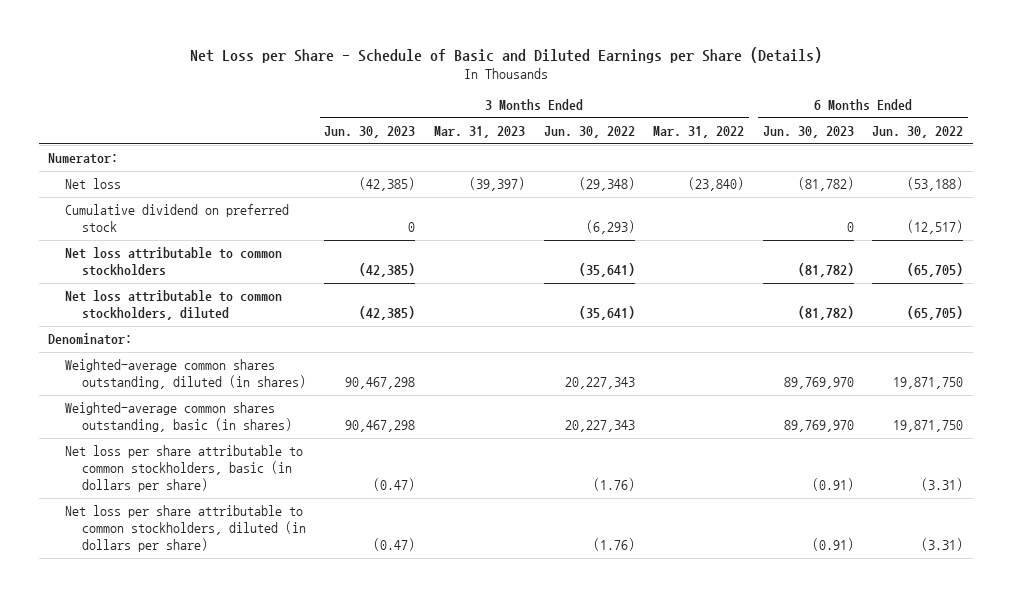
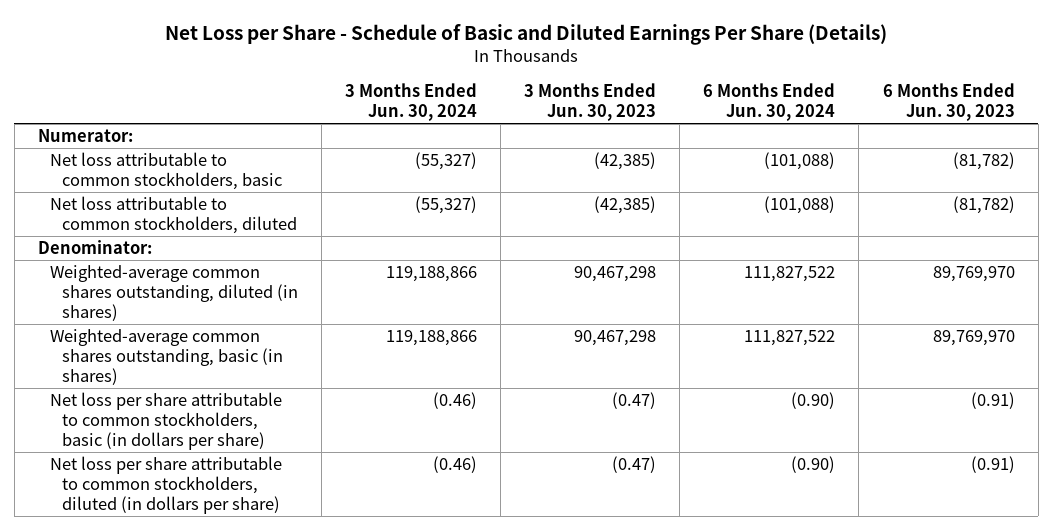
[189,46,822,63] Net Loss per Share - Schedule of Basic and Diluted Earnings per Share (Details) -> [165,24,888,46] Net Loss per Share - Schedule of Basic and Diluted Earnings Per Share (Details)
[434,125,526,138] Mar. 31, 2023 -> none
[543,125,635,138] Jun. 30, 2022 -> none
[653,125,745,138] Mar. 31, 2022 -> none
[872,125,964,138] Jun. 30, 2022 -> none
none -> [344,83,477,122] 3 Months Ended Jun. 30, 2024
none -> [703,83,836,122] 6 Months Ended Jun. 30, 2024
[64,178,121,190] Net loss -> none
[64,204,289,233] Cumulative dividend on preferred stock -> none
[64,247,282,277] Net loss attributable to common stockholders -> [49,152,282,191] Net loss attributable to common stockholders, basic

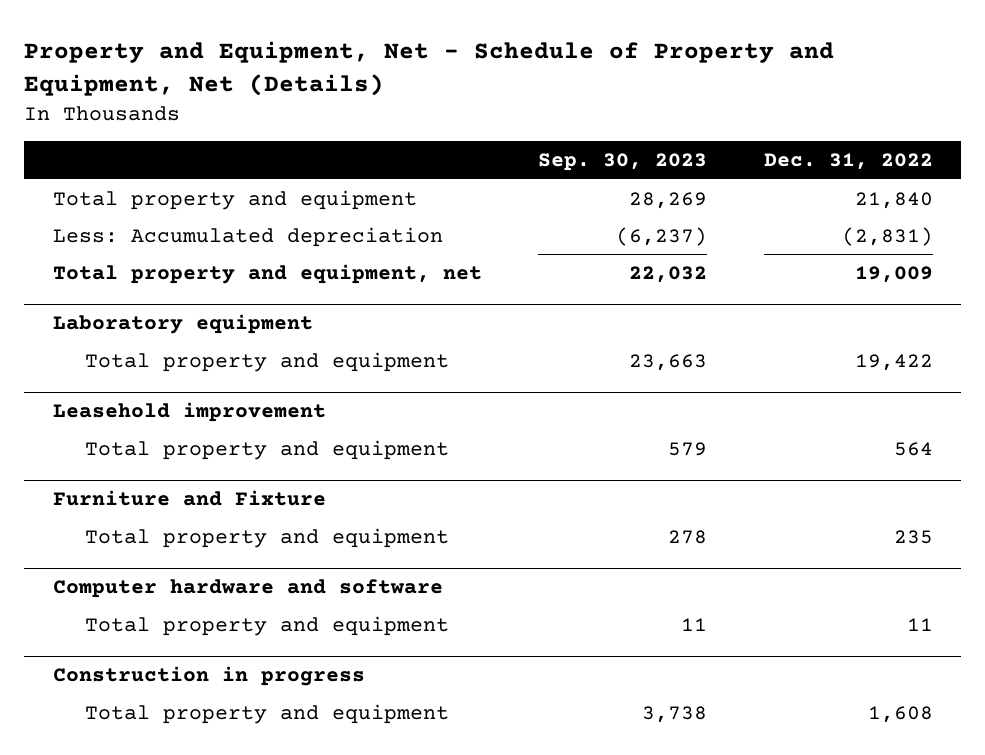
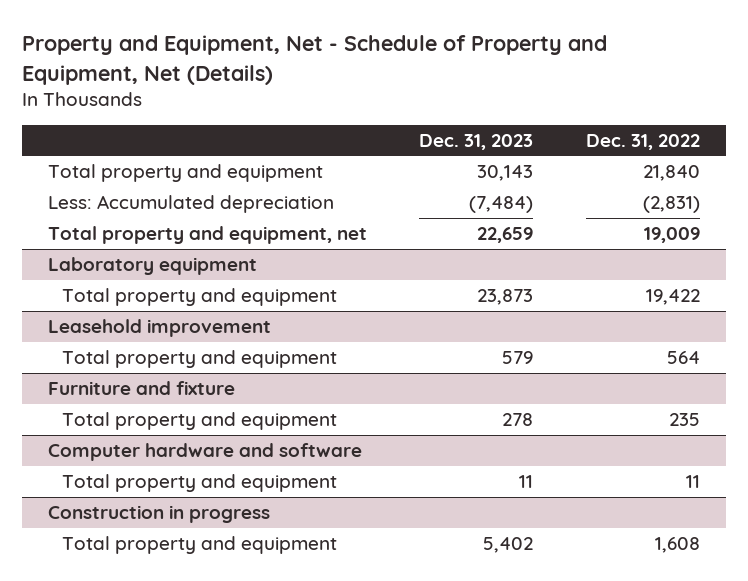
[538,153,708,172] Sep. 30, 2023 -> none
none -> [419,133,534,150] Dec. 31, 2023
[52,490,326,507] Furniture and Fixture -> [48,380,236,395] Furniture and fixture

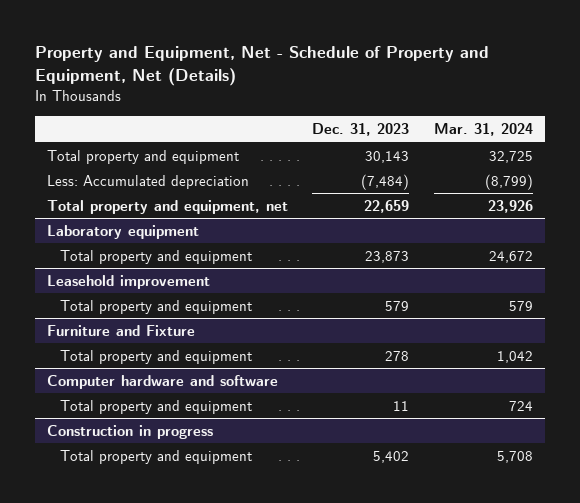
[585,133,700,150] Dec. 31, 2022 -> none
none -> [433,123,533,137] Mar. 31, 2024
[48,380,236,395] Furniture and fixture -> [47,324,196,336] Furniture and Fixture

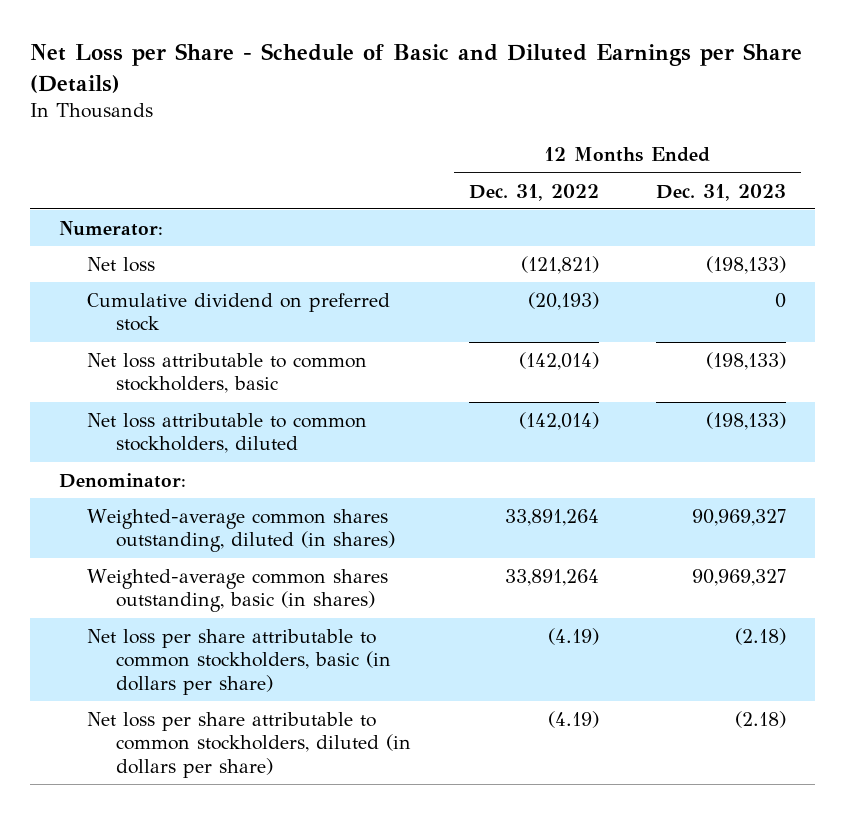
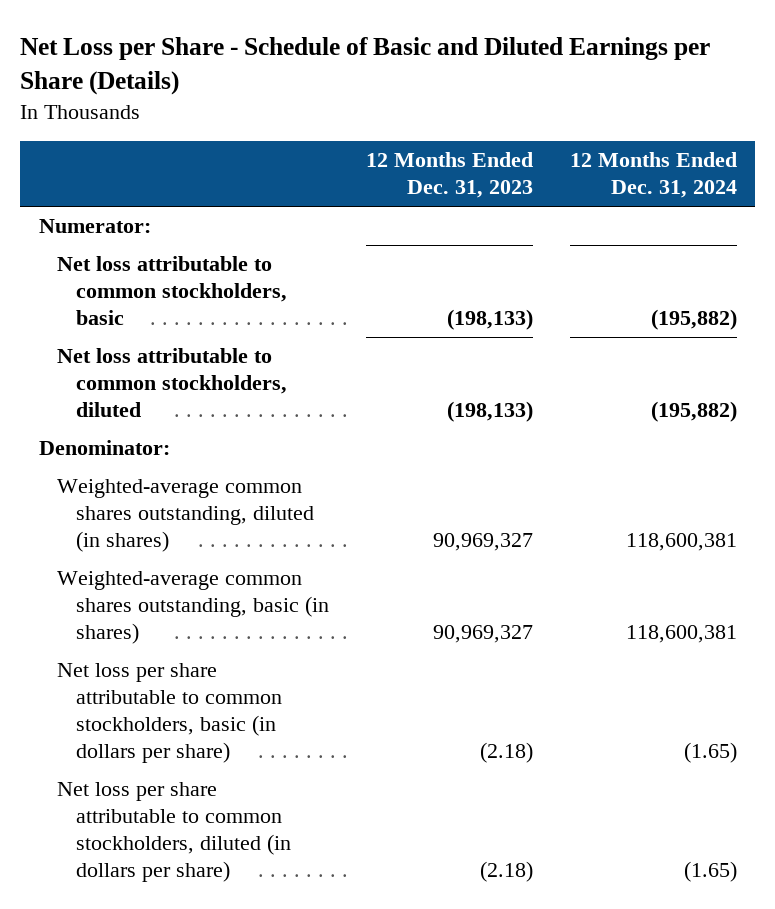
[468,183,599,201] Dec. 31, 2022 -> none
none -> [569,152,737,199] 12 Months Ended Dec. 31, 2024
[87,256,156,272] Net loss -> none
[87,292,391,332] Cumulative dividend on preferred stock -> none

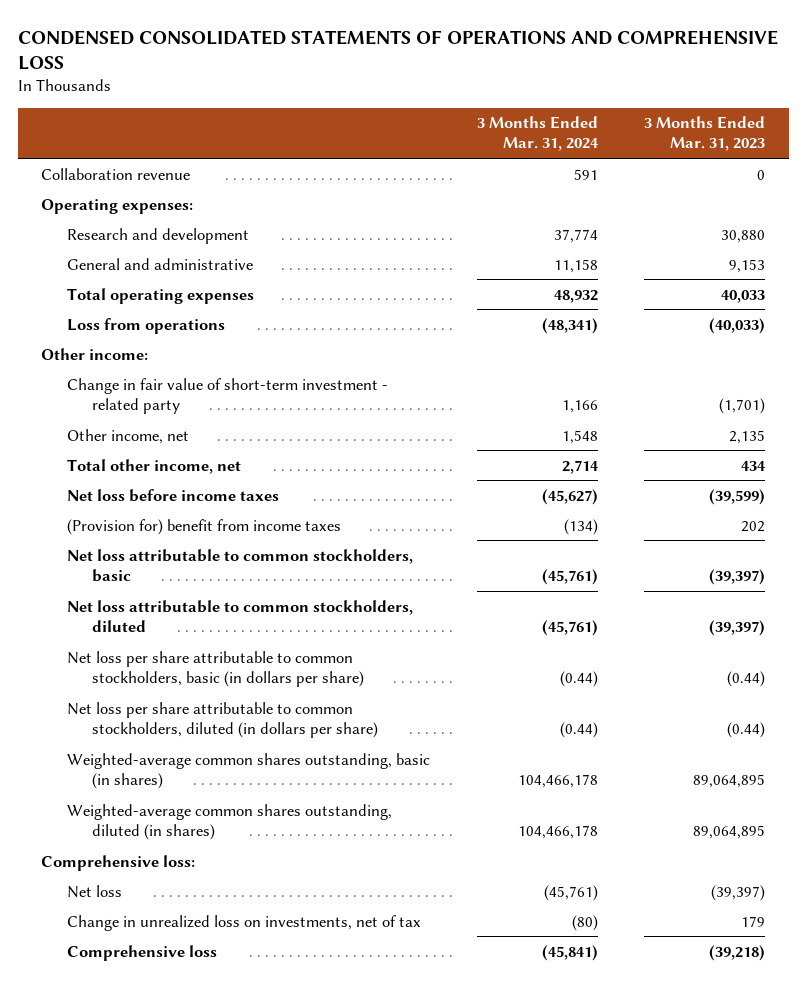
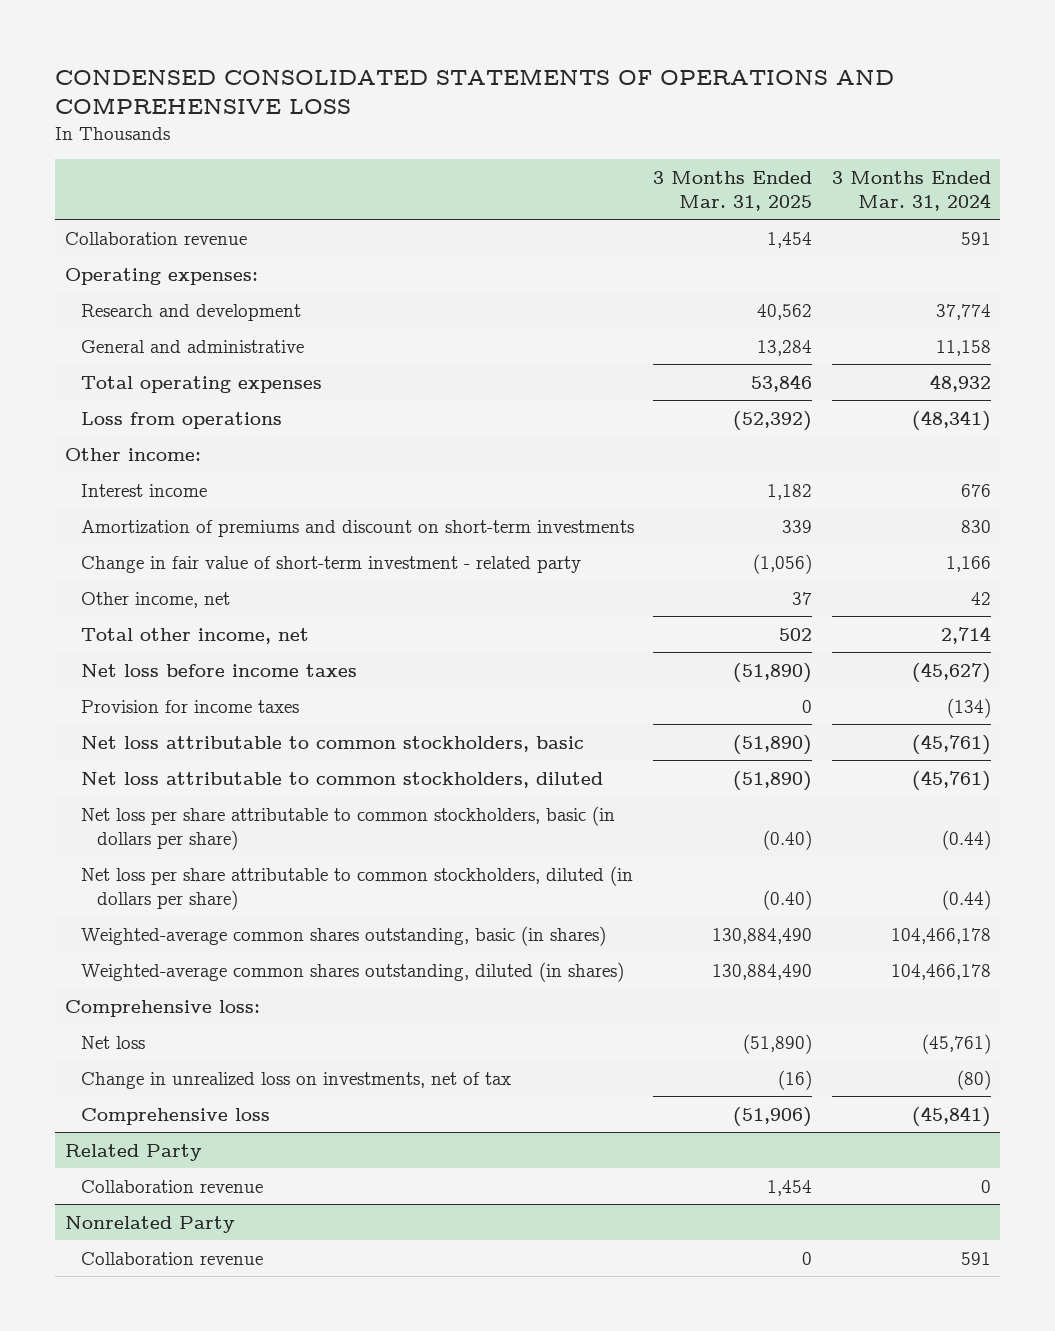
[644,116,766,152] 3 Months Ended Mar. 31, 2023 -> none
none -> [653,170,813,212] 3 Months Ended Mar. 31, 2025
none -> [80,483,207,497] Interest income
none -> [80,519,634,537] Amortization of premiums and discount on short-term investments
[561,429,598,444] 1,548 -> [970,591,991,605] 42
[66,518,341,535] (Provision for) benefit from income taxes -> [80,699,299,713] Provision for income taxes
none -> [64,1143,202,1161] Related Party
none -> [80,1179,263,1193] Collaboration revenue
none -> [64,1215,235,1233] Nonrelated Party
none -> [80,1251,263,1265] Collaboration revenue

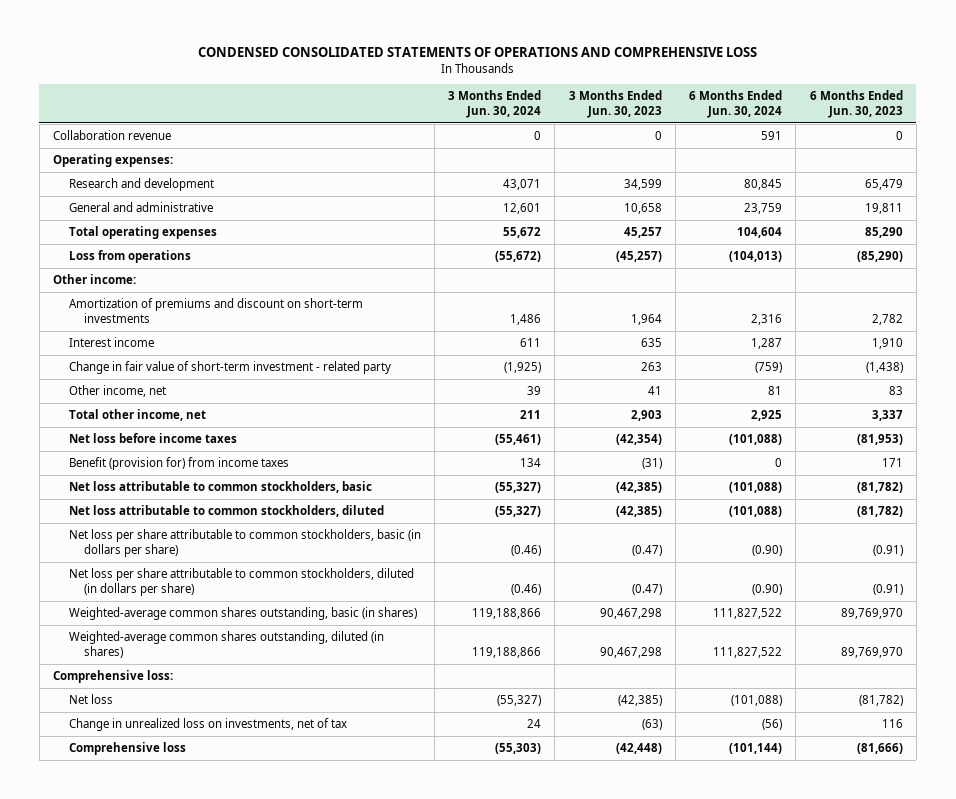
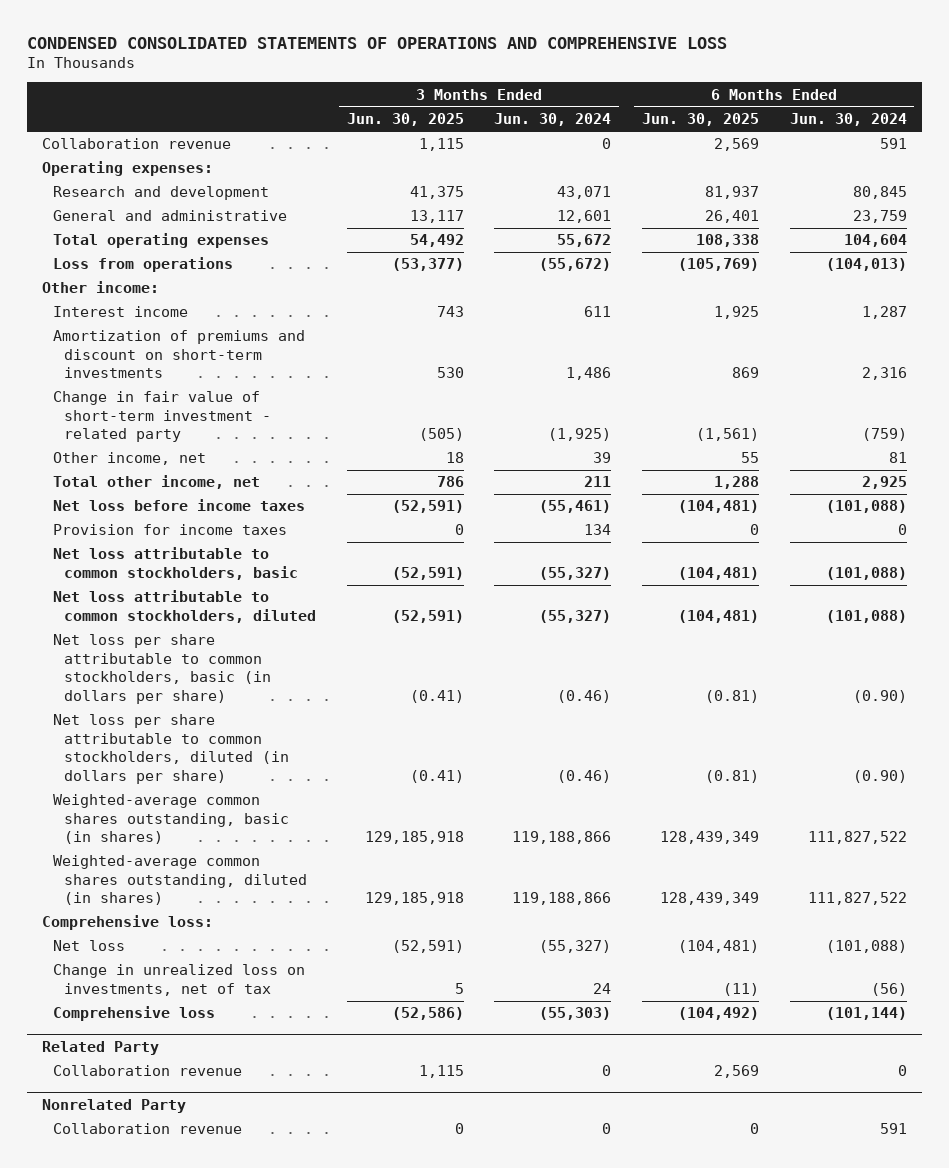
[568,90,662,119] 3 Months Ended Jun. 30, 2023 -> none
[809,90,903,119] 6 Months Ended Jun. 30, 2023 -> none
none -> [346,113,464,127] Jun. 30, 2025
none -> [642,113,760,127] Jun. 30, 2025
[68,298,363,324] Amortization of premiums and discount on short-term investments -> [52,330,305,379] Amortization of premiums and discount on short-term investments
[68,457,289,471] Benefit (provision for) from income taxes -> [52,524,287,536] Provision for income taxes
none -> [41,1040,159,1055] Related Party
none -> [52,1065,242,1077] Collaboration revenue
none -> [41,1098,186,1113] Nonrelated Party
none -> [52,1123,242,1135] Collaboration revenue

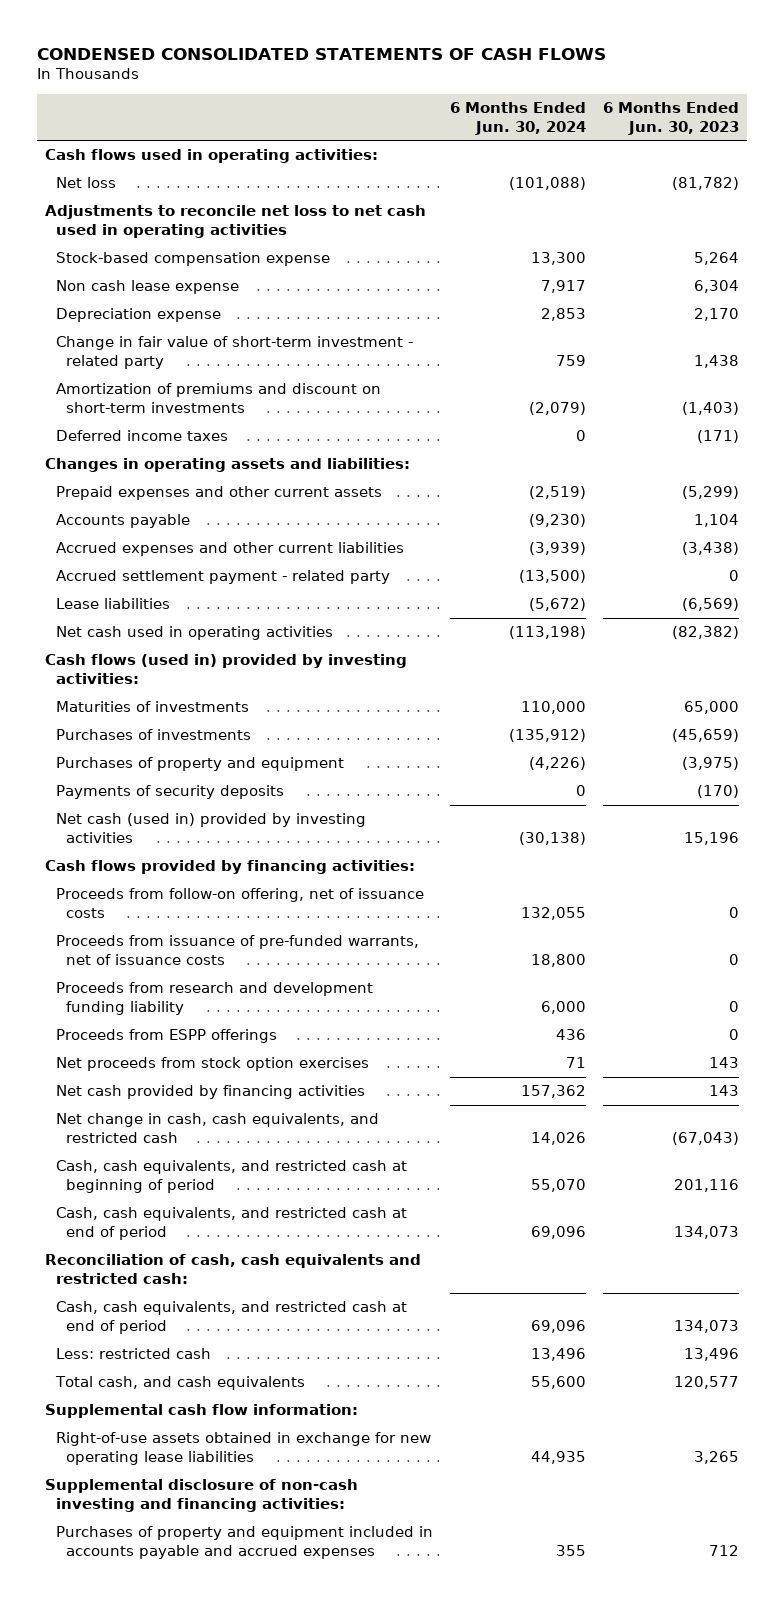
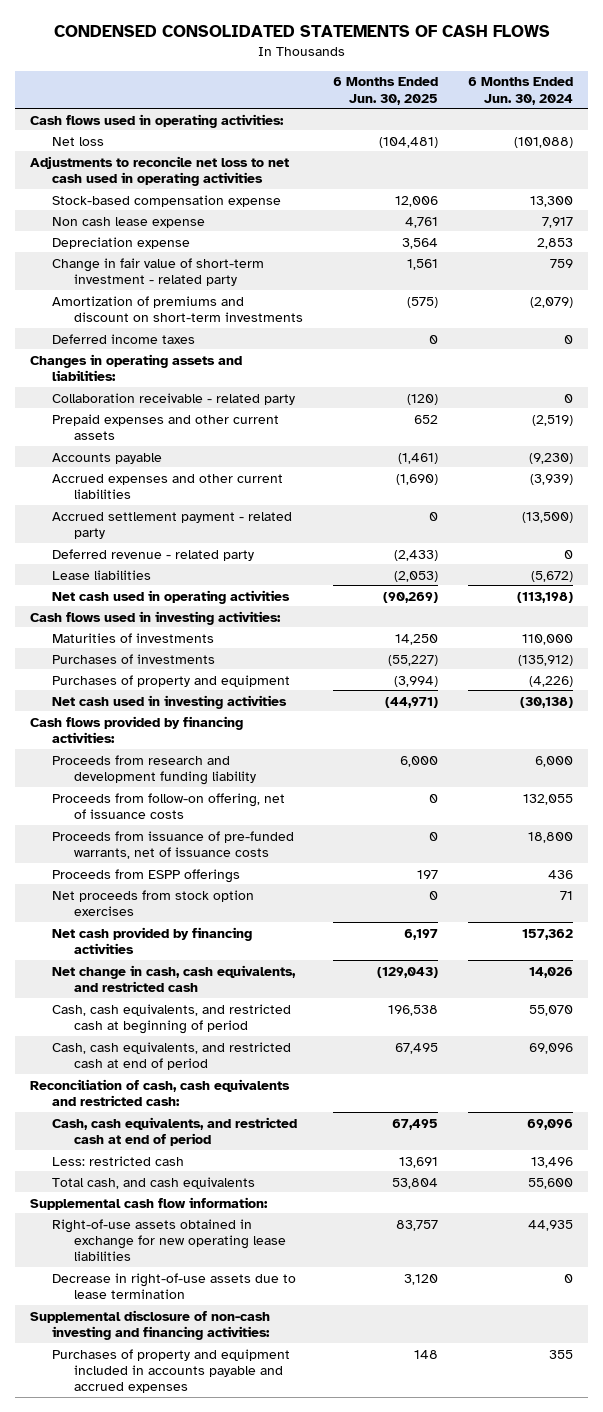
[602,102,739,135] 6 Months Ended Jun. 30, 2023 -> none
none -> [333,77,439,105] 6 Months Ended Jun. 30, 2025
none -> [52,392,296,405] Collaboration receivable - related party
none -> [52,548,255,561] Deferred revenue - related party
[45,654,408,684] Cash flows (used in) provided by investing activities: -> [30,610,282,625] Cash flows used in investing activities:
[55,785,284,800] Payments of security deposits -> none
[55,813,366,843] Net cash (used in) provided by investing activities -> [52,694,288,709] Net cash used in investing activities
[55,982,373,1015] Proceeds from research and development funding liability -> [52,754,257,785] Proceeds from research and development funding liability
none -> [52,1272,297,1299] Decrease in right-of-use assets due to lease termination

